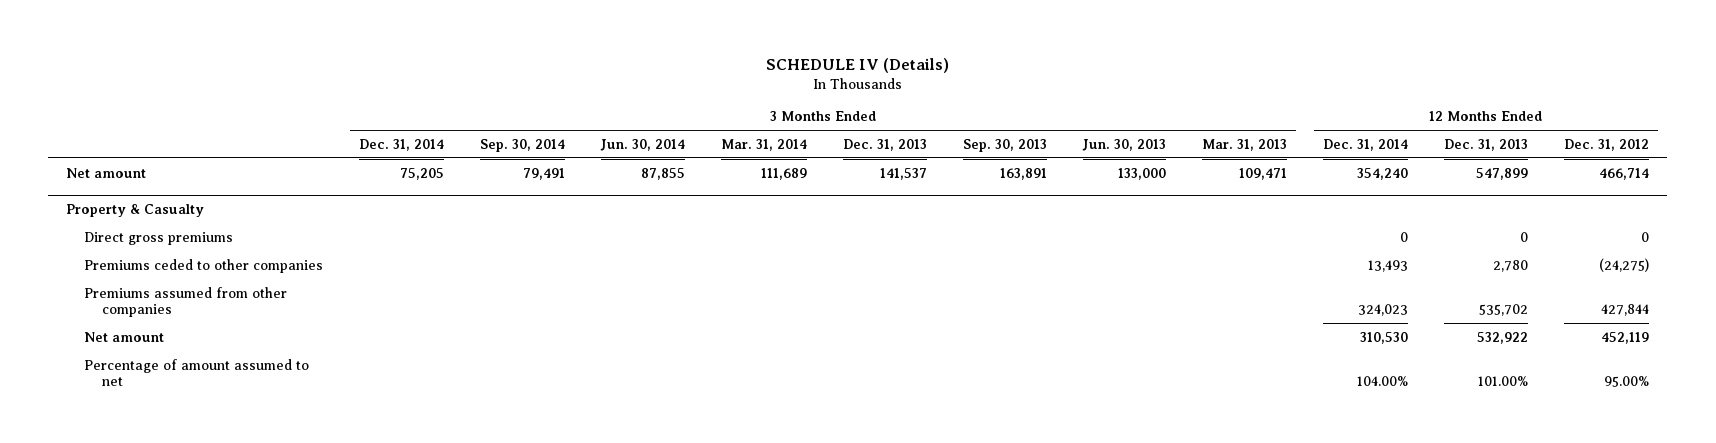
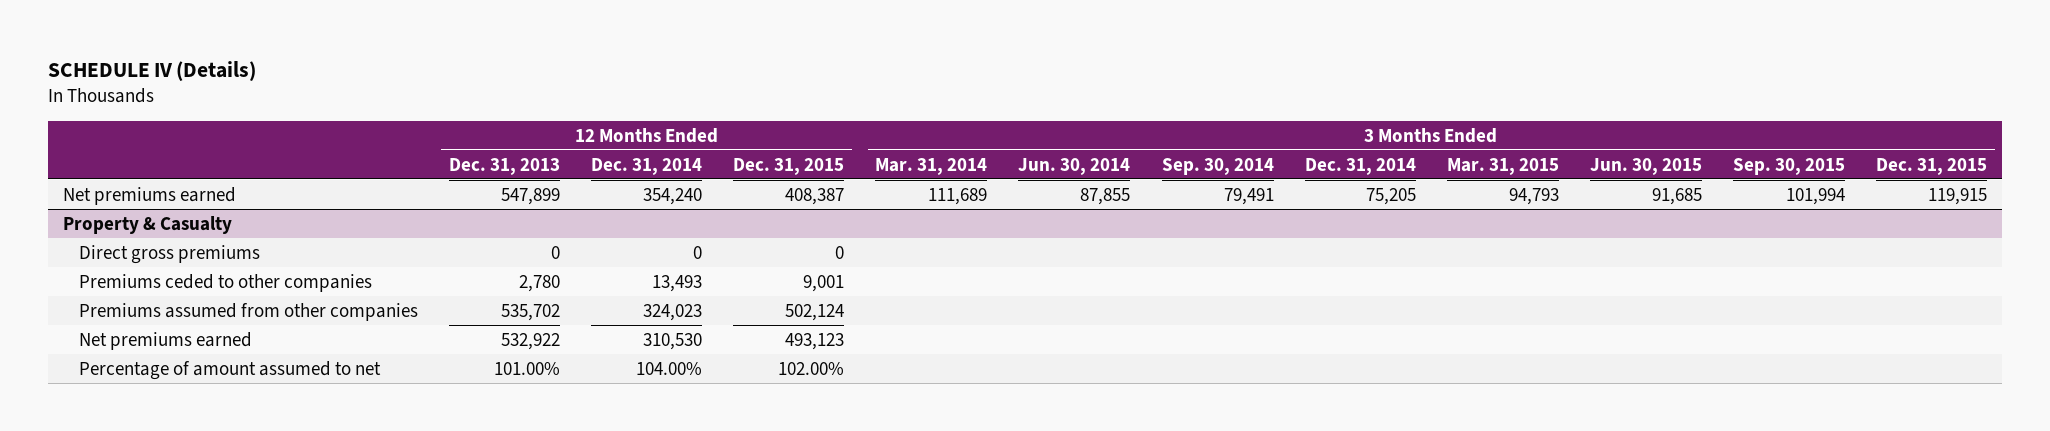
[843,138,928,151] Dec. 31, 2013 -> none
[963,138,1048,152] Sep. 30, 2013 -> none
[1082,138,1167,151] Jun. 30, 2013 -> none
[1202,138,1288,151] Mar. 31, 2013 -> none
[1564,138,1650,151] Dec. 31, 2012 -> none
none -> [733,157,845,175] Dec. 31, 2015
none -> [1446,157,1559,175] Mar. 31, 2015
none -> [1589,157,1702,175] Jun. 30, 2015
none -> [1732,157,1845,175] Sep. 30, 2015
none -> [1875,157,1987,175] Dec. 31, 2015
[66,167,147,178] Net amount -> [63,186,237,205] Net premiums earned
[84,331,165,342] Net amount -> [79,331,253,350] Net premiums earned

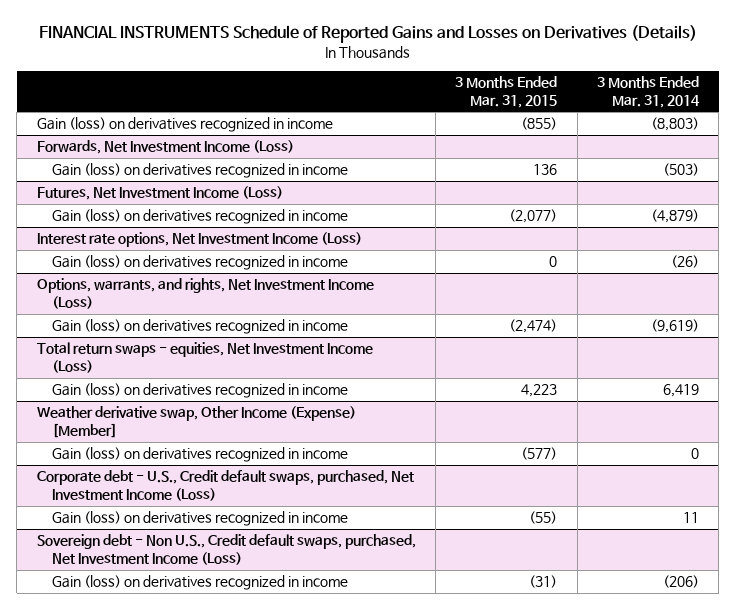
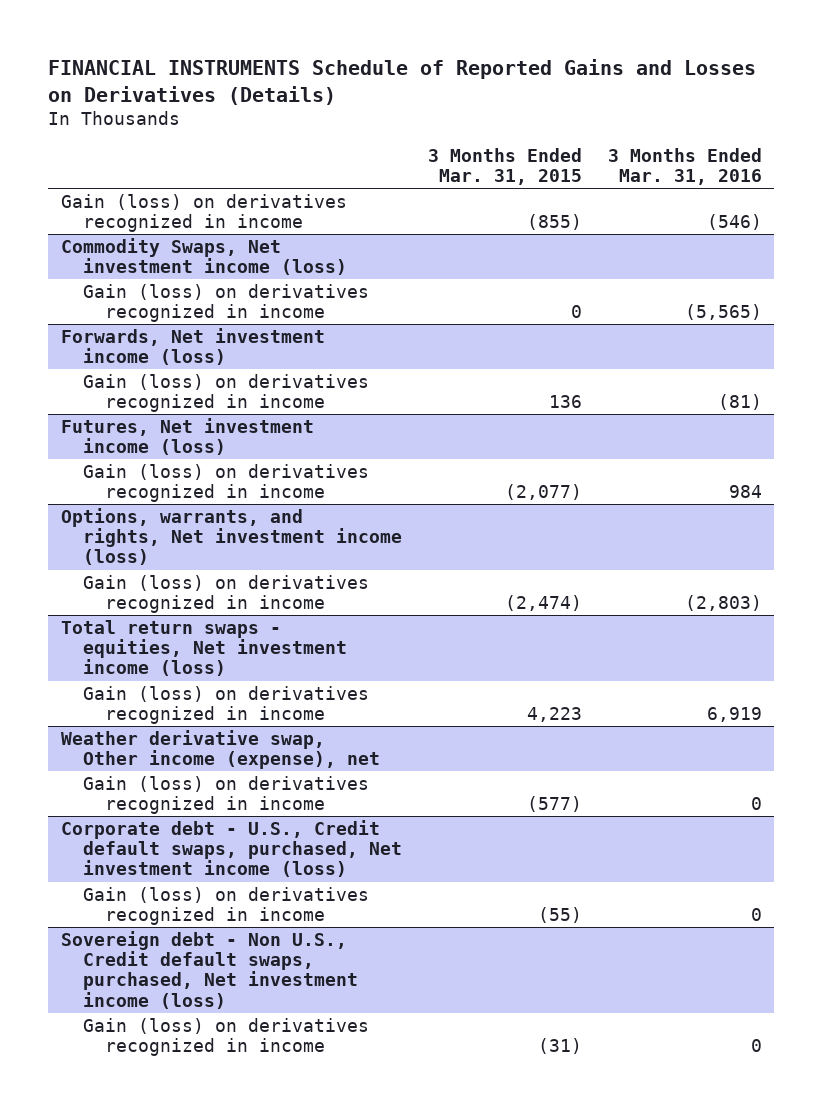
[596,75,700,108] 3 Months Ended Mar. 31, 2014 -> none
none -> [607,147,762,185] 3 Months Ended Mar. 31, 2016
none -> [61,237,348,276] Commodity Swaps, Net investment income (loss)
none -> [83,283,370,323] Gain (loss) on derivatives recognized in income
[36,140,294,155] Forwards, Net Investment Income (Loss) -> [61,327,326,366] Forwards, Net investment income (loss)
[36,186,283,201] Futures, Net Investment Income (Loss) -> [61,417,315,456] Futures, Net investment income (loss)
[36,232,362,248] Interest rate options, Net Investment Income (Loss) -> none
[52,255,349,271] Gain (loss) on derivatives recognized in income -> none
[36,278,374,310] Options, warrants, and rights, Net Investment Income (Loss) -> [61,507,403,566] Options, warrants, and rights, Net investment income (loss)
[36,342,373,374] Total return swaps - equities, Net Investment Income (Loss) -> [61,619,348,677] Total return swaps - equities, Net investment income (loss)
[36,406,356,439] Weather derivative swap, Other Income (Expense) [Member] -> [61,729,381,770] Weather derivative swap, Other income (expense), net
[36,470,414,502] Corporate debt - U.S., Credit default swaps, purchased, Net Investment Income (Loss) -> [61,819,403,878] Corporate debt - U.S., Credit default swaps, purchased, Net investment income (loss)
[36,534,416,566] Sovereign debt - Non U.S., Credit default swaps, purchased, Net Investment Income (Loss) -> [61,930,359,1009] Sovereign debt - Non U.S., Credit default swaps, purchased, Net investment income (loss)

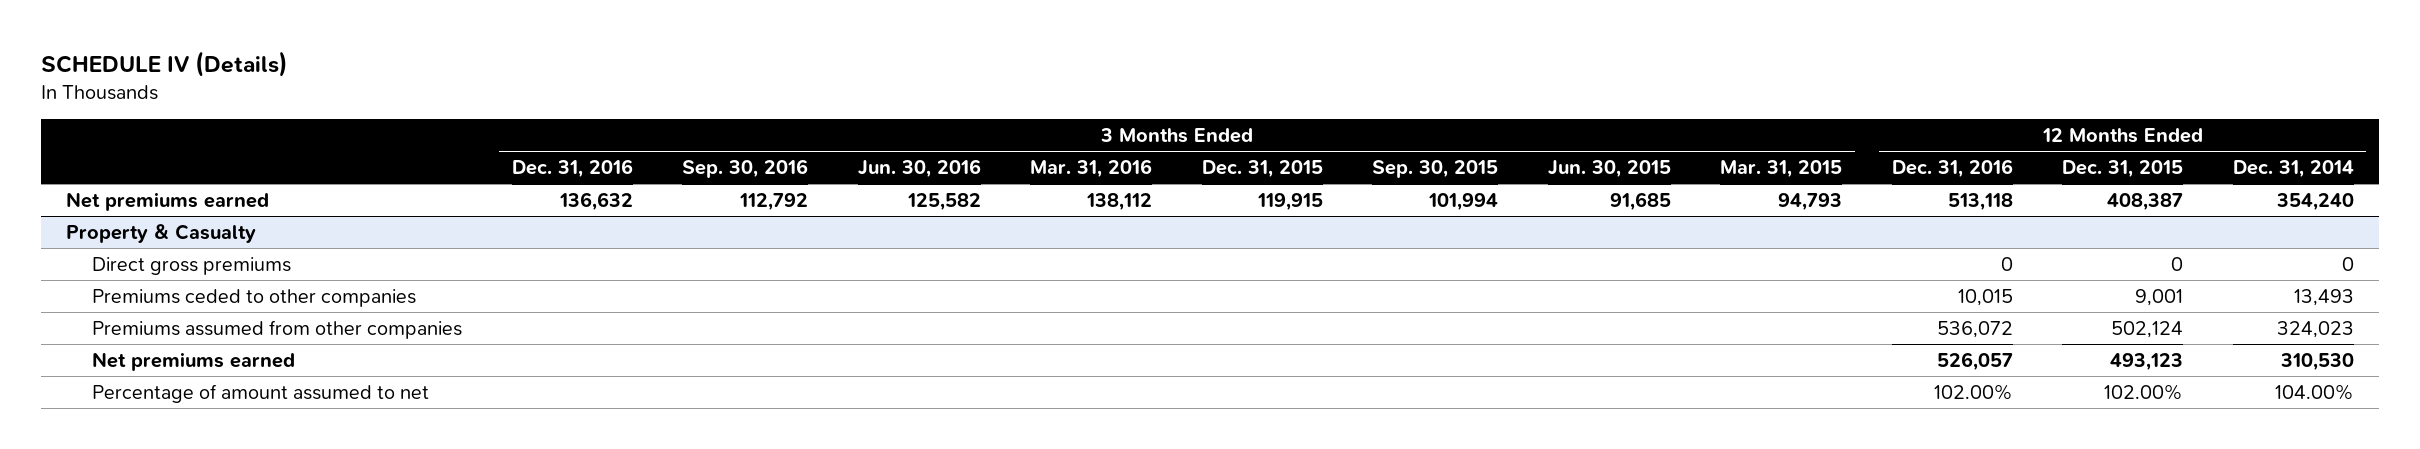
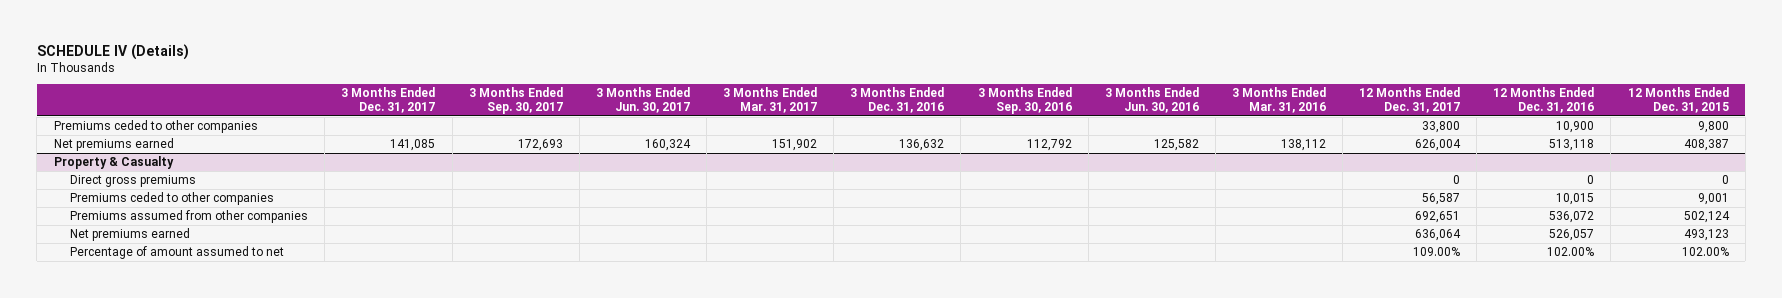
[1201,159,1323,178] Dec. 31, 2015 -> none
[1372,159,1499,178] Sep. 30, 2015 -> none
[1547,159,1671,178] Jun. 30, 2015 -> none
[1720,159,1843,178] Mar. 31, 2015 -> none
[2232,159,2354,178] Dec. 31, 2014 -> none
none -> [341,87,436,114] 3 Months Ended Dec. 31, 2017
none -> [468,87,563,115] 3 Months Ended Sep. 30, 2017
none -> [595,87,690,114] 3 Months Ended Jun. 30, 2017
none -> [723,87,818,114] 3 Months Ended Mar. 31, 2017
none -> [1359,87,1461,114] 12 Months Ended Dec. 31, 2017
none -> [53,120,258,134] Premiums ceded to other companies

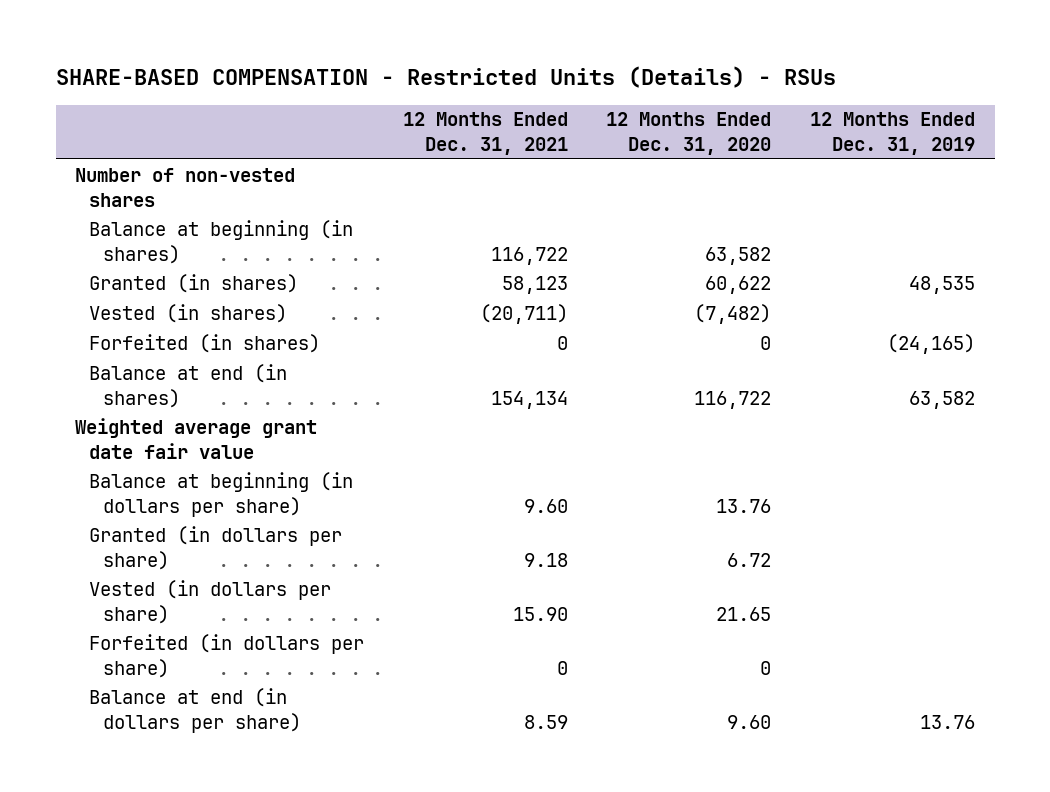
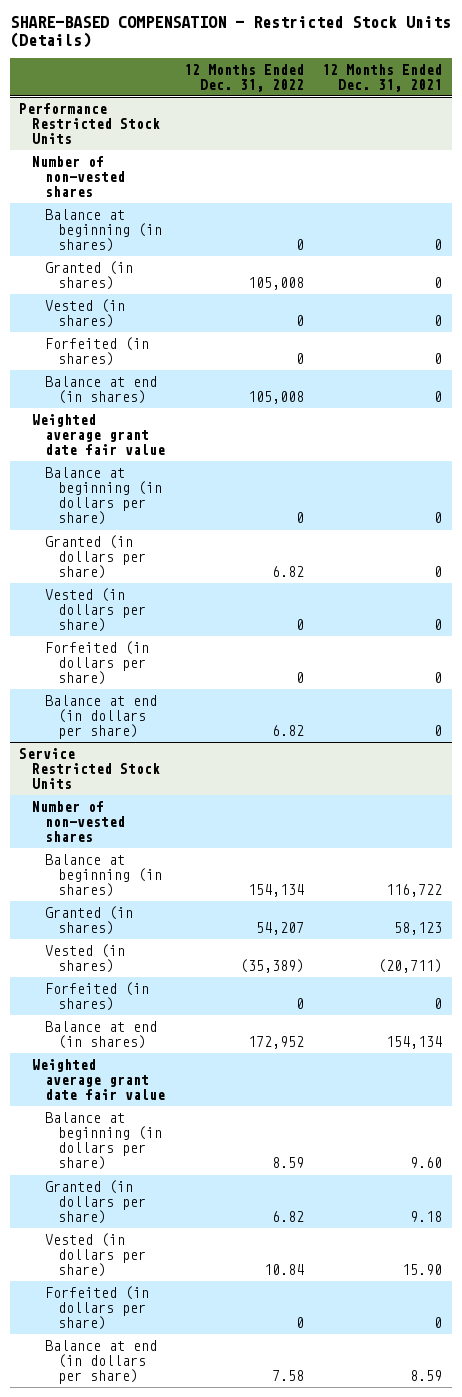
[55,66,836,89] SHARE-BASED COMPENSATION - Restricted Units (Details) - RSUs -> [9,15,451,49] SHARE-BASED COMPENSATION - Restricted Stock Units (Details)
[606,112,772,156] 12 Months Ended Dec. 31, 2020 -> none
[810,112,976,156] 12 Months Ended Dec. 31, 2019 -> none
none -> [183,63,304,92] 12 Months Ended Dec. 31, 2022
none -> [19,102,161,145] Performance Restricted Stock Units
none -> [45,208,163,253] Balance at beginning (in shares)
none -> [45,260,134,291] Granted (in shares)
none -> [45,298,126,329] Vested (in shares)
none -> [45,336,150,367] Forfeited (in shares)
none -> [45,375,158,405] Balance at end (in shares)
none -> [32,413,166,456] Weighted average grant date fair value
none -> [45,466,163,526] Balance at beginning (in dollars per share)
none -> [45,534,147,580] Granted (in dollars per share)
none -> [45,587,147,633] Vested (in dollars per share)
none -> [45,640,150,686] Forfeited (in dollars per share)
none -> [45,694,158,740] Balance at end (in dollars per share)
none -> [19,747,161,790] Service Restricted Stock Units
none -> [32,800,126,843] Number of non-vested shares

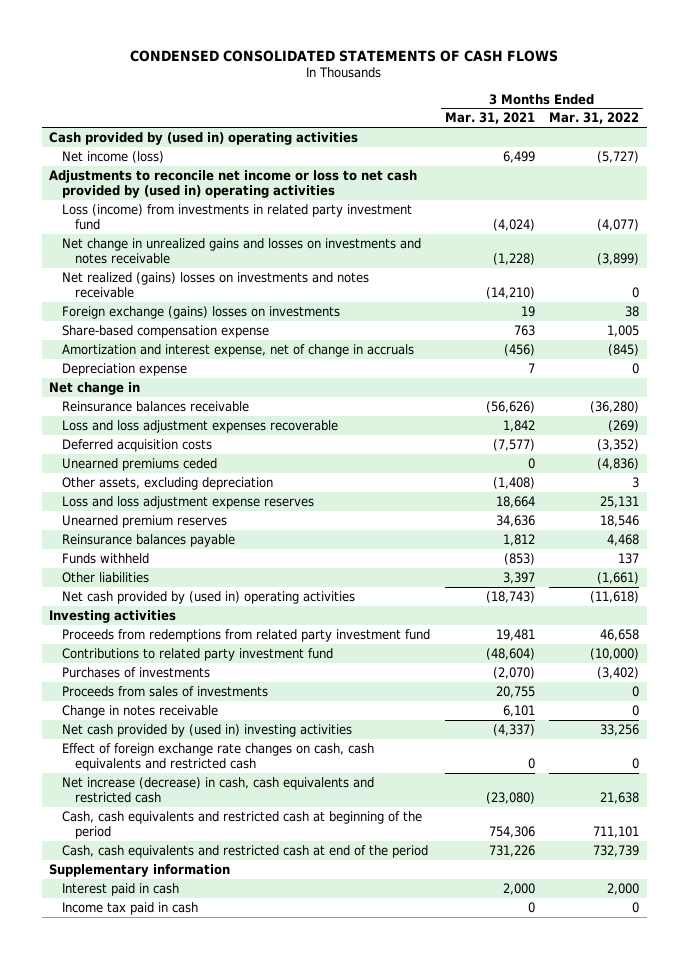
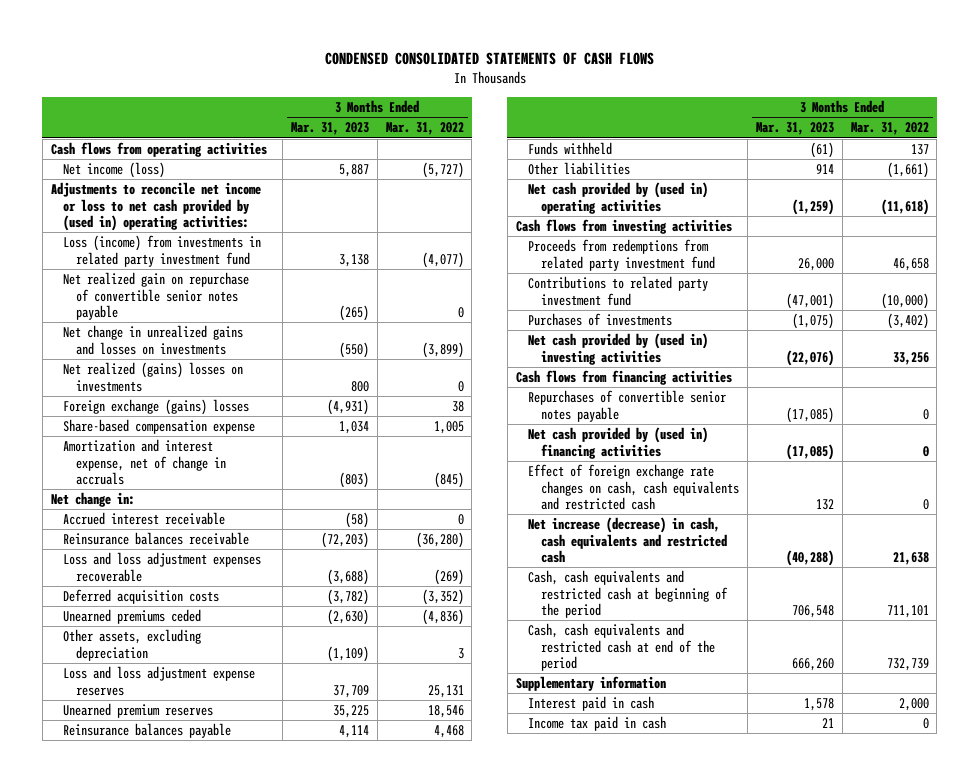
[444,112,535,125] Mar. 31, 2021 -> none
none -> [290,122,369,136] Mar. 31, 2023
[49,131,359,145] Cash provided by (used in) operating activities -> [50,142,267,158] Cash flows from operating activities
[49,169,418,199] Adjustments to reconcile net income or loss to net cash provided by (used in) operating activities -> [50,182,261,232] Adjustments to reconcile net income or loss to net cash provided by (used in) operating activities:
none -> [63,272,250,321] Net realized gain on repurchase of convertible senior notes payable
[61,237,421,265] Net change in unrealized gains and losses on investments and notes receivable -> [63,325,244,355] Net change in unrealized gains and losses on investments
[61,271,369,299] Net realized (gains) losses on investments and notes receivable -> [63,362,244,392] Net realized (gains) losses on investments
[61,305,340,319] Foreign exchange (gains) losses on investments -> [63,399,250,416] Foreign exchange (gains) losses
[61,362,187,376] Depreciation expense -> none
[49,381,141,395] Net change in -> [50,492,135,508] Net change in:
none -> [63,512,226,526] Accrued interest receivable
[49,609,177,623] Investing activities -> [515,219,732,235] Cash flows from investing activities
[61,685,268,697] Proceeds from sales of investments -> none
[61,704,218,718] Change in notes receivable -> none
none -> [515,370,732,386] Cash flows from financing activities
none -> [528,390,727,422] Repurchases of convertible senior notes payable
none -> [528,427,709,459] Net cash provided by (used in) financing activities

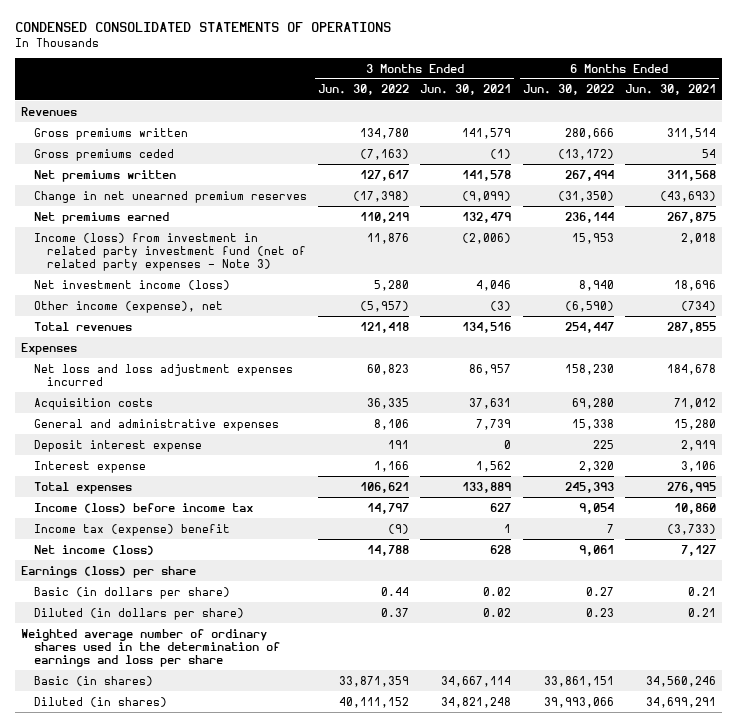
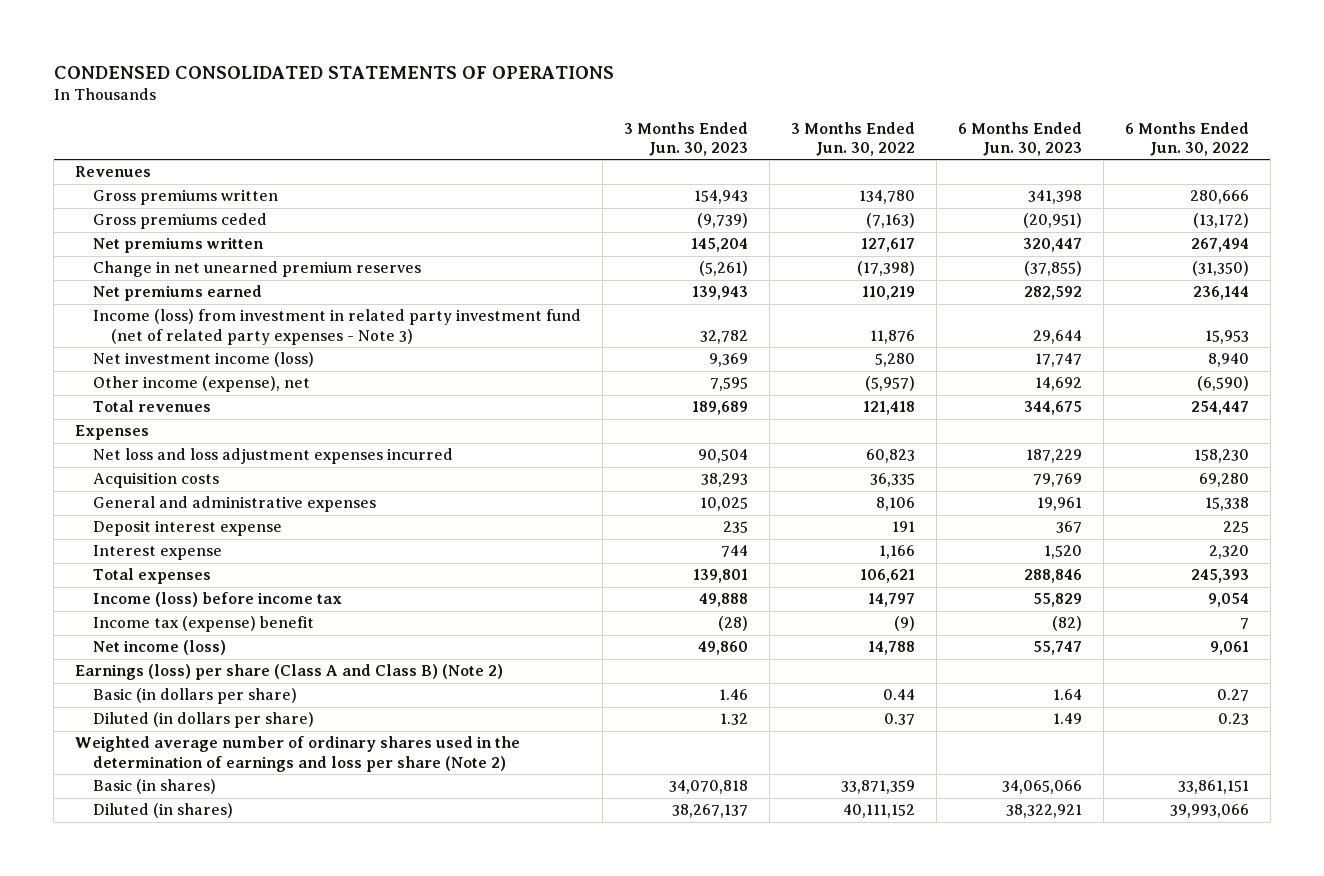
[420,84,512,96] Jun. 30, 2021 -> none
[624,84,716,96] Jun. 30, 2021 -> none
none -> [623,121,748,156] 3 Months Ended Jun. 30, 2023
none -> [957,121,1082,156] 6 Months Ended Jun. 30, 2023
[20,565,196,578] Earnings (loss) per share -> [74,664,503,681] Earnings (loss) per share (Class A and Class B) (Note 2)
[20,628,280,667] Weighted average number of ordinary shares used in the determination of earnings and loss per share -> [74,736,520,772] Weighted average number of ordinary shares used in the determination of earnings and loss per share (Note 2)

